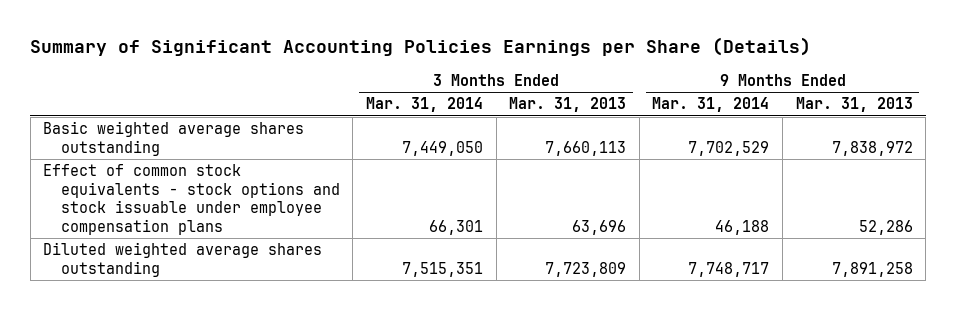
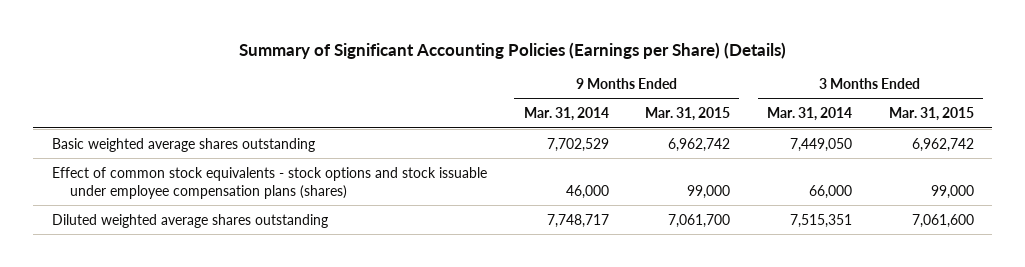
[30,37,812,57] Summary of Significant Accounting Policies Earnings per Share (Details) -> [238,41,786,59] Summary of Significant Accounting Policies (Earnings per Share) (Details)
[509,97,627,113] Mar. 31, 2013 -> none
[795,97,913,113] Mar. 31, 2013 -> none
none -> [645,107,731,122] Mar. 31, 2015
none -> [888,107,974,122] Mar. 31, 2015
[43,164,340,235] Effect of common stock equivalents - stock options and stock issuable under employee compensation plans -> [51,166,487,199] Effect of common stock equivalents - stock options and stock issuable under employee compensation plans (shares)
[429,219,484,235] 66,301 -> [808,184,852,199] 66,000
[715,219,770,235] 46,188 -> [565,184,609,199] 46,000

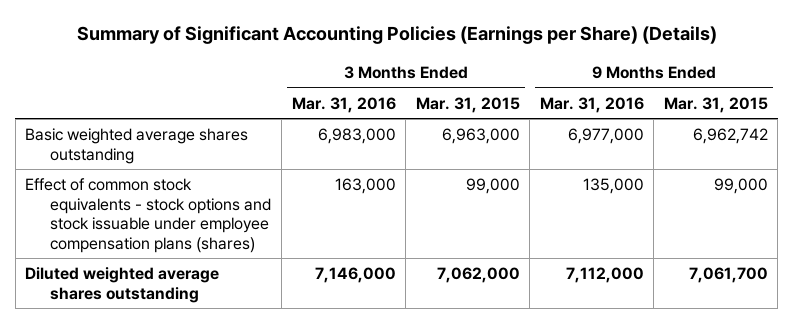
[523,107,609,122] Mar. 31, 2014 -> none
[766,107,852,122] Mar. 31, 2014 -> none
none -> [291,96,396,113] Mar. 31, 2016
none -> [539,96,644,113] Mar. 31, 2016
[911,137,974,152] 6,962,742 -> [441,128,520,145] 6,963,000
[911,213,974,228] 7,061,600 -> [436,267,520,284] 7,062,000

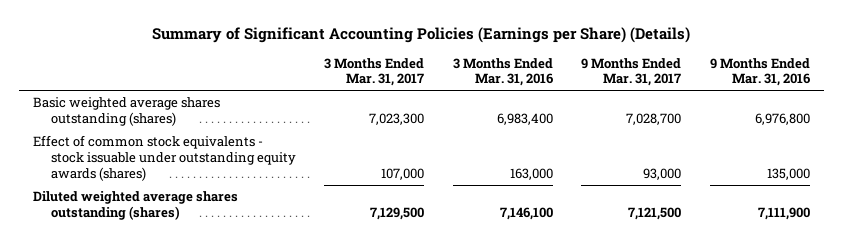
[415,96,520,113] Mar. 31, 2015 -> none
[663,96,768,113] Mar. 31, 2015 -> none
none -> [324,57,425,87] 3 Months Ended Mar. 31, 2017
none -> [581,57,682,87] 9 Months Ended Mar. 31, 2017
[25,128,249,164] Basic weighted average shares outstanding -> [32,97,220,126] Basic weighted average shares outstanding (shares)
[317,128,396,145] 6,983,000 -> [496,112,553,125] 6,983,400
[567,128,644,145] 6,977,000 -> [754,112,810,125] 6,976,800
[25,178,272,253] Effect of common stock equivalents - stock options and stock issuable under employee compensation plans (shares) -> [32,135,296,181] Effect of common stock equivalents - stock issuable under outstanding equity awards (shares)
[25,267,220,303] Diluted weighted average shares outstanding -> [32,191,238,220] Diluted weighted average shares outstanding (shares)
[314,267,396,284] 7,146,000 -> [499,206,553,220] 7,146,100
[565,267,644,284] 7,112,000 -> [757,206,810,220] 7,111,900

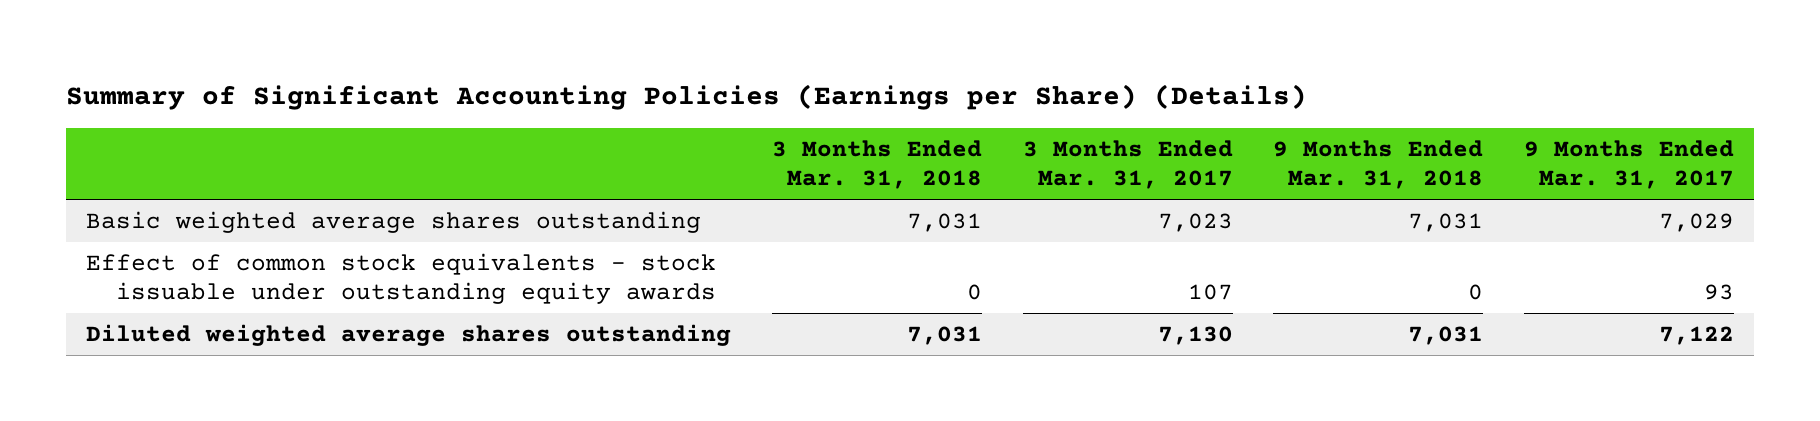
[452,57,553,87] 3 Months Ended Mar. 31, 2016 -> none
[709,57,810,87] 9 Months Ended Mar. 31, 2016 -> none
none -> [771,140,982,190] 3 Months Ended Mar. 31, 2018
none -> [1273,140,1484,190] 9 Months Ended Mar. 31, 2018
[32,97,220,126] Basic weighted average shares outstanding (shares) -> [86,211,702,234] Basic weighted average shares outstanding
[369,112,425,125] 7,023,300 -> [1157,213,1233,233] 7,023
[626,112,682,125] 7,028,700 -> [1658,213,1734,233] 7,029
[32,135,296,181] Effect of common stock equivalents - stock issuable under outstanding equity awards (shares) -> [86,253,717,305] Effect of common stock equivalents - stock issuable under outstanding equity awards
[381,167,425,180] 107,000 -> [1187,284,1233,301] 107
[643,167,682,180] 93,000 -> [1703,284,1734,301] 93
[32,191,238,220] Diluted weighted average shares outstanding (shares) -> [86,324,732,347] Diluted weighted average shares outstanding
[370,206,425,220] 7,129,500 -> [1157,326,1233,346] 7,130
[628,206,682,220] 7,121,500 -> [1658,326,1734,346] 7,122

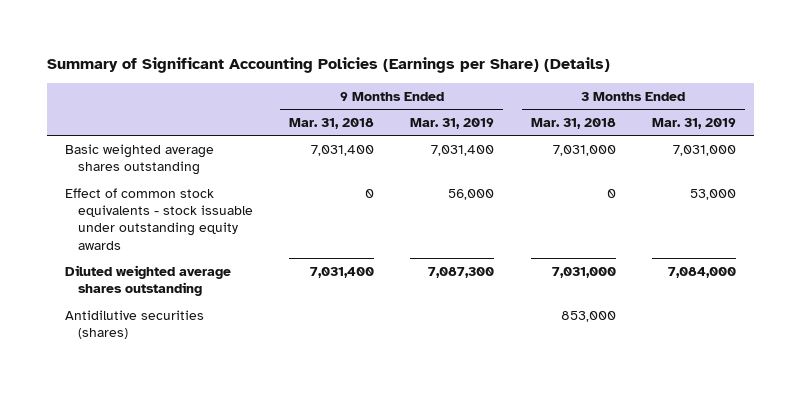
[1022,140,1233,190] 3 Months Ended Mar. 31, 2017 -> none
[1523,140,1734,190] 9 Months Ended Mar. 31, 2017 -> none
none -> [410,117,495,129] Mar. 31, 2019
none -> [651,117,736,129] Mar. 31, 2019
[906,213,982,233] 7,031 -> [552,144,616,156] 7,031,000
[1408,213,1484,233] 7,031 -> [311,144,375,156] 7,031,400
[906,326,982,346] 7,031 -> [551,266,616,278] 7,031,000
[1408,326,1484,346] 7,031 -> [310,266,375,278] 7,031,400
none -> [65,309,205,340] Antidilutive securities (shares)

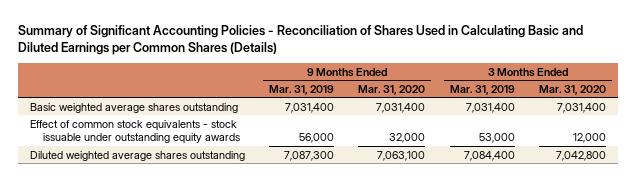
[47,56,611,73] Summary of Significant Accounting Policies (Earnings per Share) (Details) -> [17,25,583,56] Summary of Significant Accounting Policies - Reconciliation of Shares Used in Calculating Basic and Diluted Earnings per Common Shares (Details)
[289,117,375,129] Mar. 31, 2018 -> none
[530,117,616,129] Mar. 31, 2018 -> none
none -> [358,84,426,95] Mar. 31, 2020
none -> [538,84,606,95] Mar. 31, 2020
[672,144,736,156] 7,031,000 -> [465,102,515,113] 7,031,400
[65,309,205,340] Antidilutive securities (shares) -> none
[667,266,736,278] 7,084,000 -> [463,150,515,161] 7,084,400

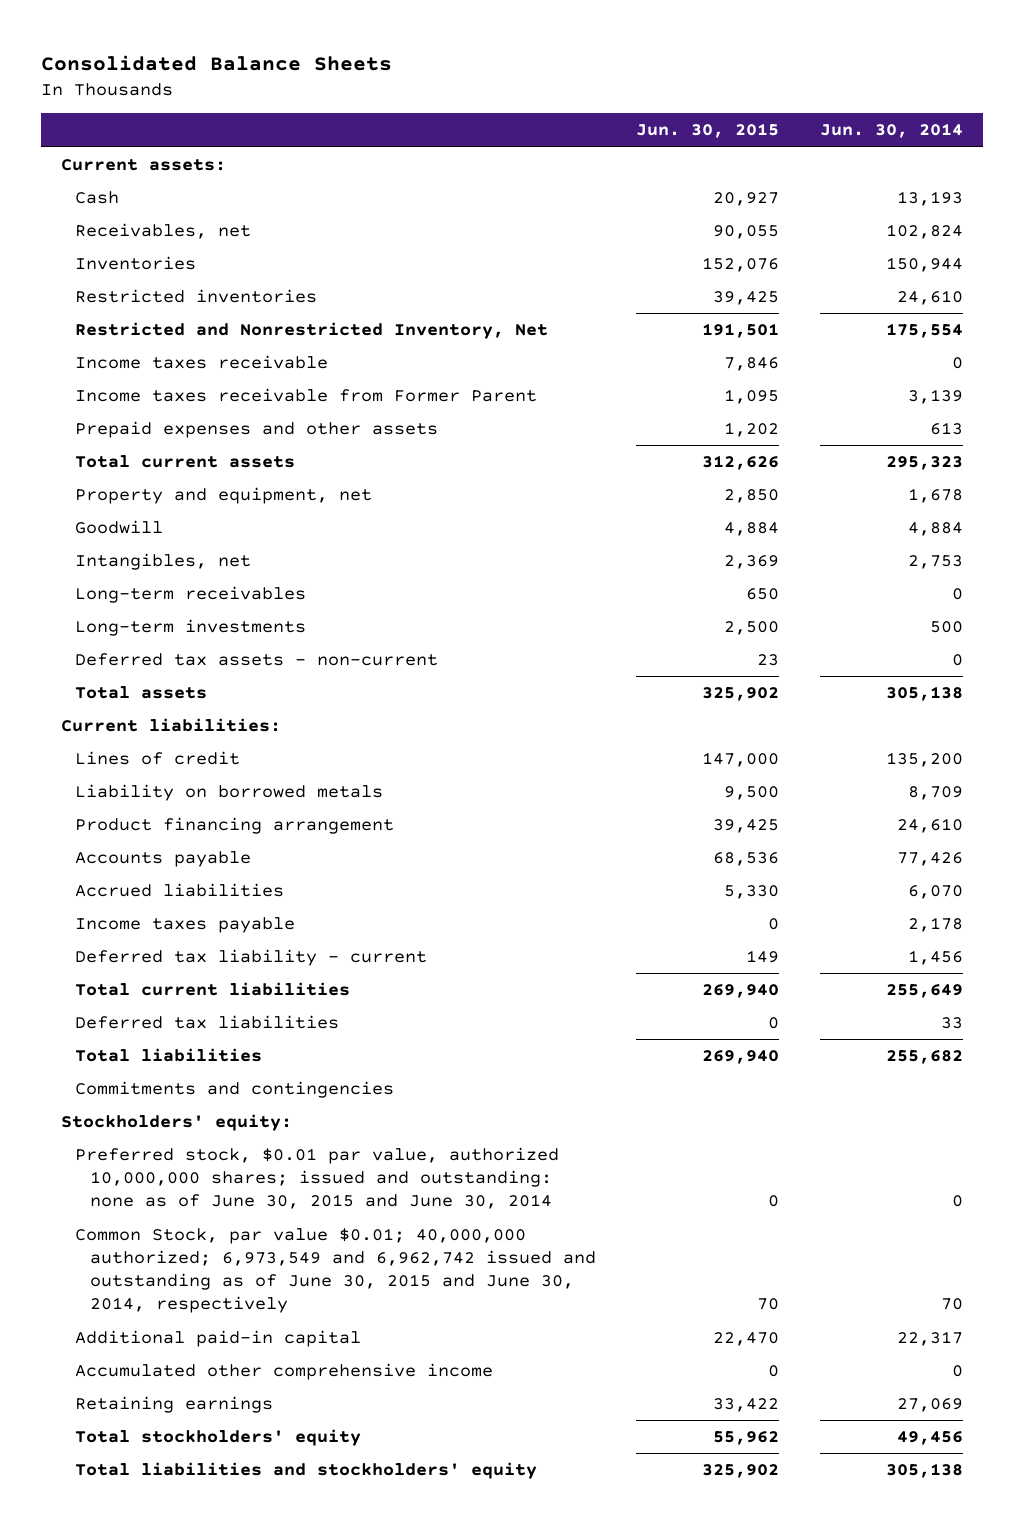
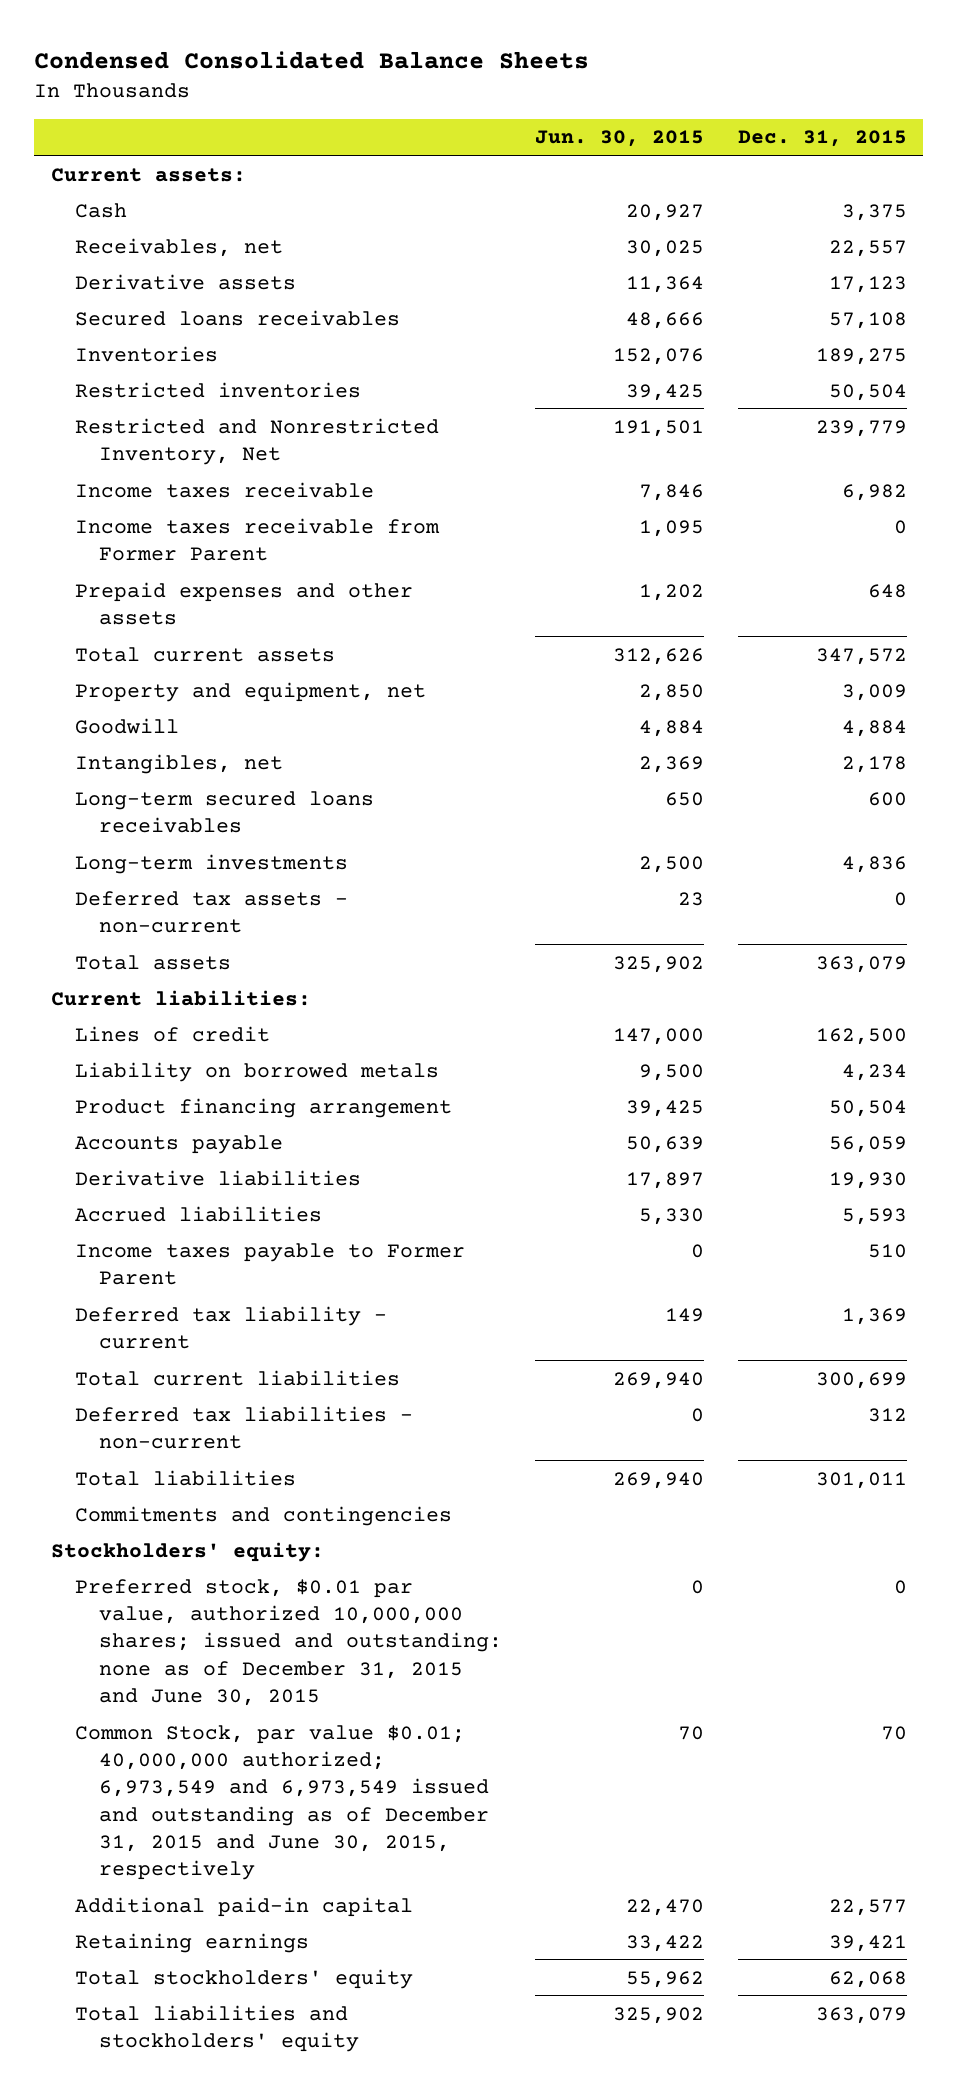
[40,54,392,71] Consolidated Balance Sheets -> [34,50,590,69] Condensed Consolidated Balance Sheets
[819,123,963,139] Jun. 30, 2014 -> none
none -> [737,130,907,148] Dec. 31, 2015
[713,225,780,240] 90,055 -> [626,239,705,257] 30,025
none -> [74,273,296,290] Derivative assets
none -> [74,309,400,326] Secured loans receivables
[75,586,307,604] Long-term receivables -> [74,790,374,833] Long-term secured loans receivables
[713,852,780,867] 68,536 -> [626,1135,705,1153] 50,639
none -> [74,1169,361,1186] Derivative liabilities
[75,917,296,934] Income taxes payable -> [74,1242,465,1285] Income taxes payable to Former Parent
[75,1015,340,1030] Deferred tax liabilities -> [74,1405,413,1449] Deferred tax liabilities - non-current
[75,1147,560,1210] Preferred stock, $0.01 par value, authorized 10,000,000 shares; issued and outstanding: none as of June 30, 2015 and June 30, 2014 -> [74,1578,503,1707] Preferred stock, $0.01 par value, authorized 10,000,000 shares; issued and outstanding: none as of December 31, 2015 and June 30, 2015
[75,1228,596,1314] Common Stock, par value $0.01; 40,000,000 authorized; 6,973,549 and 6,962,742 issued and outstanding as of June 30, 2015 and June 30, 2014, respectively -> [74,1724,490,1881] Common Stock, par value $0.01; 40,000,000 authorized; 6,973,549 and 6,973,549 issued and outstanding as of December 31, 2015 and June 30, 2015, respectively
[75,1363,494,1381] Accumulated other comprehensive income -> none

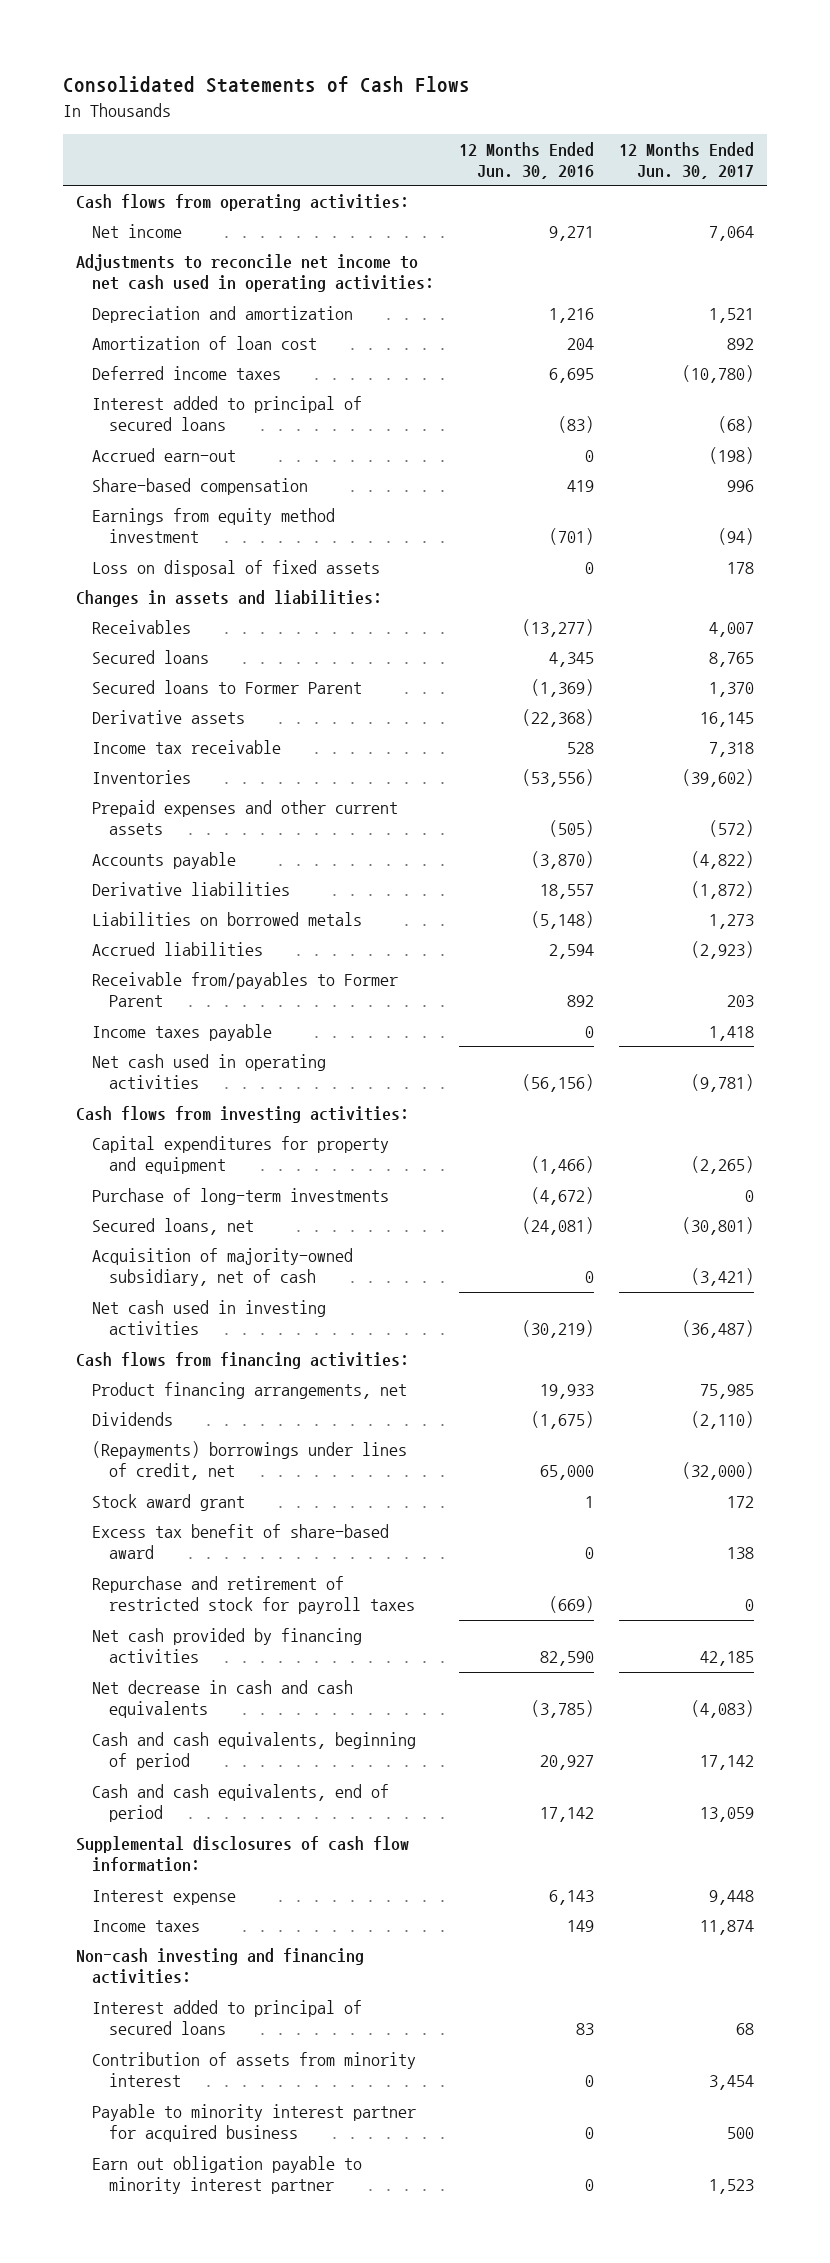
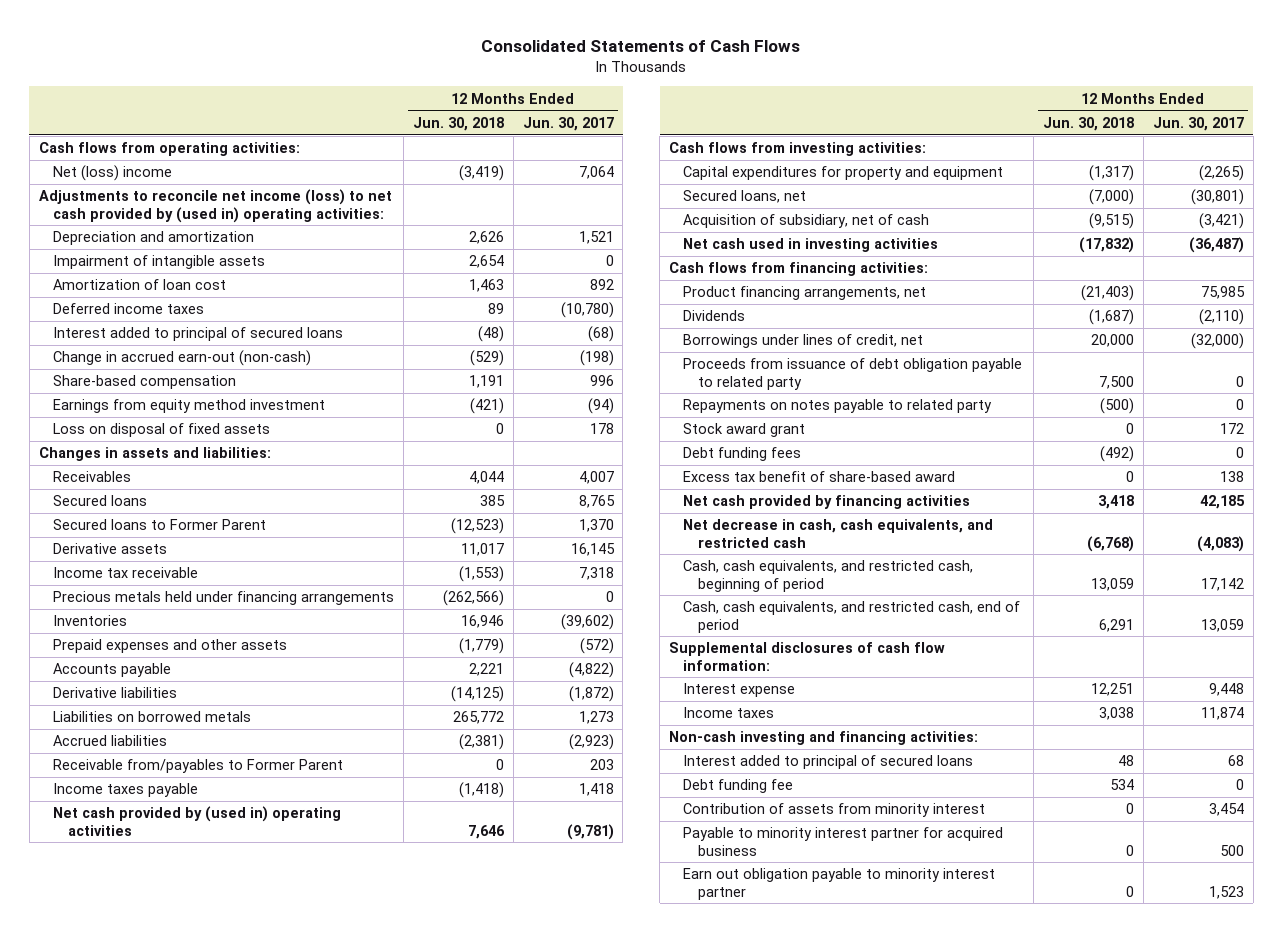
[459,141,595,180] 12 Months Ended Jun. 30, 2016 -> none
none -> [412,116,504,131] Jun. 30, 2018
[92,224,183,239] Net income -> [53,165,173,182] Net (loss) income
[75,254,435,293] Adjustments to reconcile net income to net cash used in operating activities: -> [38,189,392,223] Adjustments to reconcile net income (loss) to net cash provided by (used in) operating activities:
none -> [53,255,266,270] Impairment of intangible assets
[92,448,237,463] Accrued earn-out -> [53,350,312,367] Change in accrued earn-out (non-cash)
none -> [53,591,395,606] Precious metals held under financing arrangements
[92,800,399,836] Prepaid expenses and other current assets -> [53,639,288,654] Prepaid expenses and other assets
[92,1054,327,1090] Net cash used in operating activities -> [53,806,342,836] Net cash provided by (used in) operating activities
[92,1188,390,1206] Purchase of long-term investments -> none
[92,1248,354,1287] Acquisition of majority-owned subsidiary, net of cash -> [683,214,930,229] Acquisition of subsidiary, net of cash
[92,1441,408,1481] (Repayments) borrowings under lines of credit, net -> [683,334,924,349] Borrowings under lines of credit, net
none -> [683,358,1023,390] Proceeds from issuance of debt obligation payable to related party
none -> [683,399,993,414] Repayments on notes payable to related party
none -> [683,447,802,462] Debt funding fees
[92,1576,415,1615] Repurchase and retirement of restricted stock for payroll taxes -> none
[92,1680,354,1719] Net decrease in cash and cash equivalents -> [683,519,994,548] Net decrease in cash, cash equivalents, and restricted cash
[92,1732,417,1771] Cash and cash equivalents, beginning of period -> [683,560,974,592] Cash, cash equivalents, and restricted cash, beginning of period
[92,1784,390,1823] Cash and cash equivalents, end of period -> [683,601,1021,633] Cash, cash equivalents, and restricted cash, end of period
none -> [683,779,794,794] Debt funding fee

